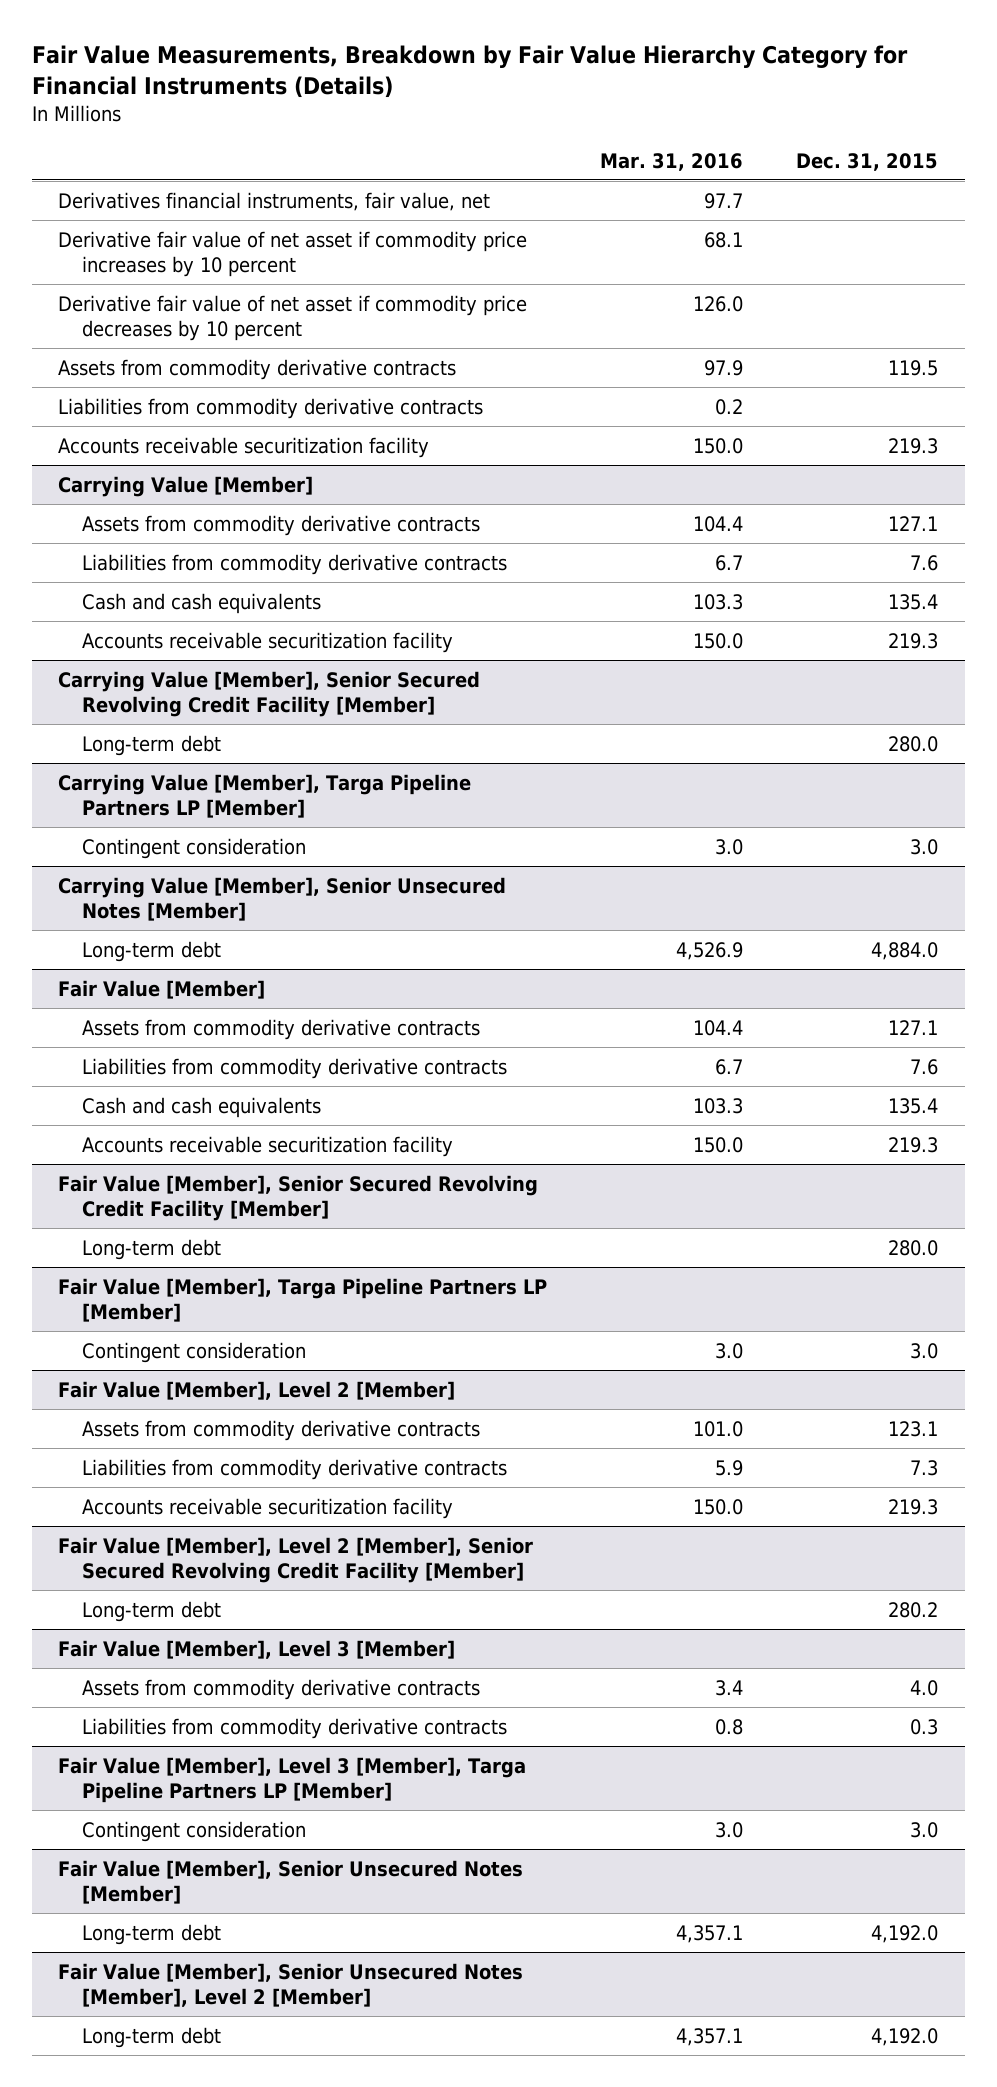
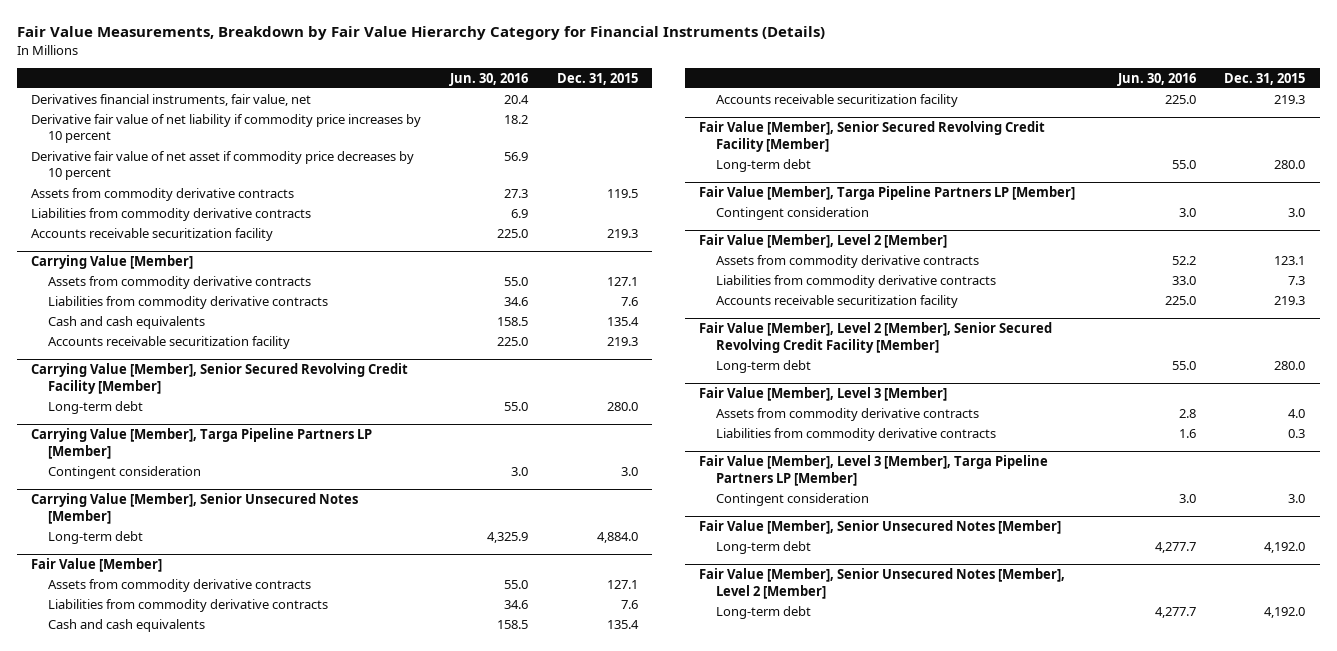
[600,152,744,171] Mar. 31, 2016 -> none
none -> [449,72,529,86] Jun. 30, 2016
[58,230,528,277] Derivative fair value of net asset if commodity price increases by 10 percent -> [31,113,422,144] Derivative fair value of net liability if commodity price increases by 10 percent
[888,1601,939,1618] 280.2 -> [1274,360,1306,370] 280.0

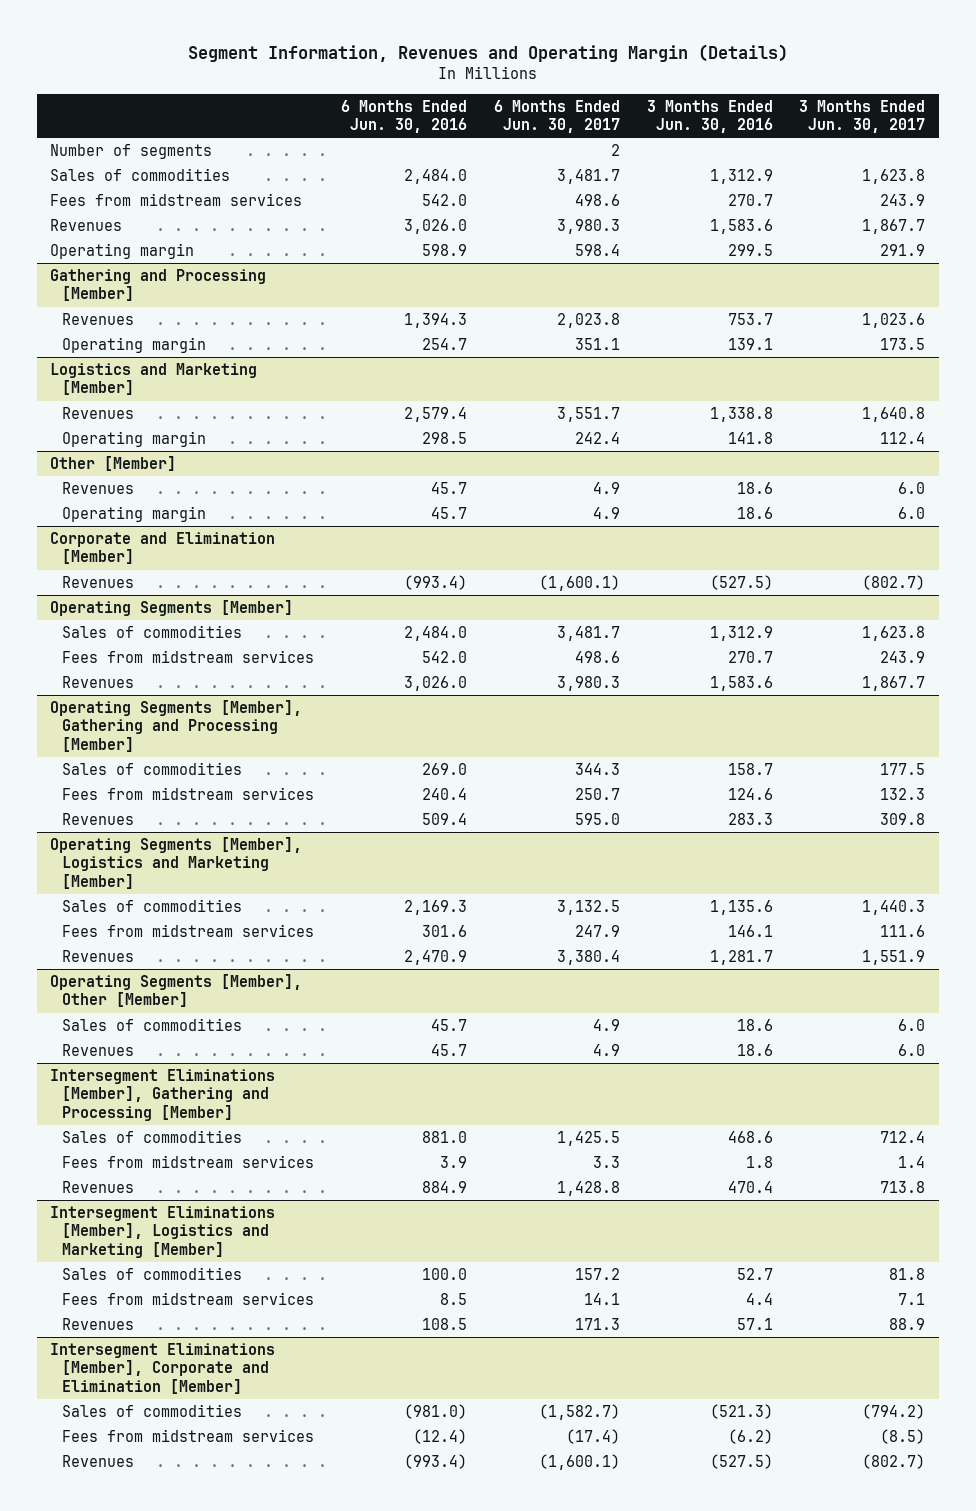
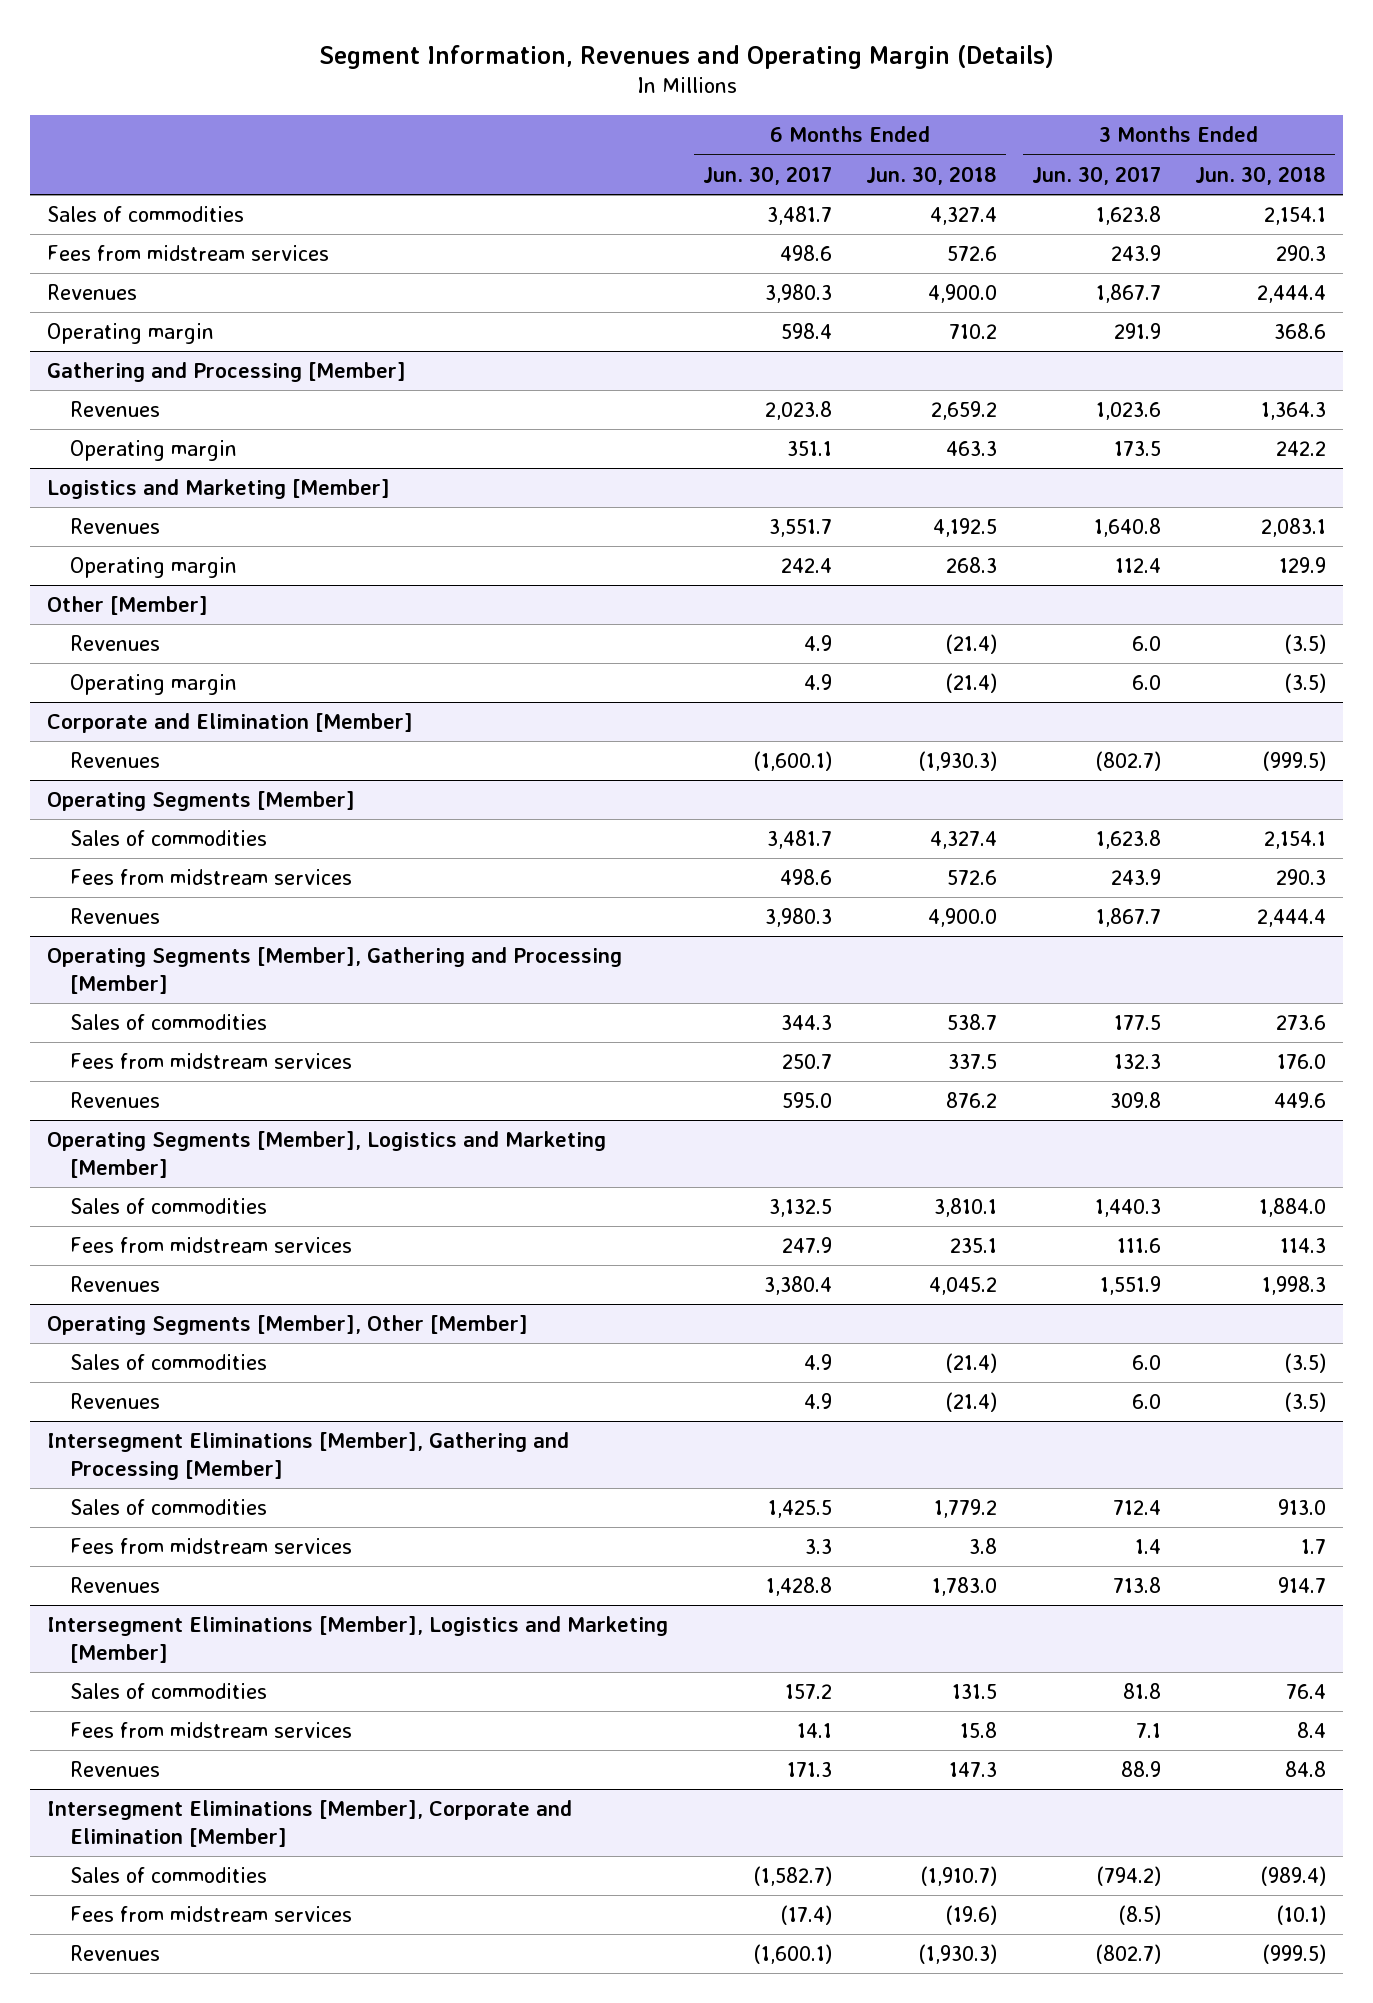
[340,99,467,134] 6 Months Ended Jun. 30, 2016 -> none
[646,99,773,134] 3 Months Ended Jun. 30, 2016 -> none
none -> [866,165,998,185] Jun. 30, 2018
none -> [1195,165,1327,185] Jun. 30, 2018
[50,144,213,160] Number of segments -> none

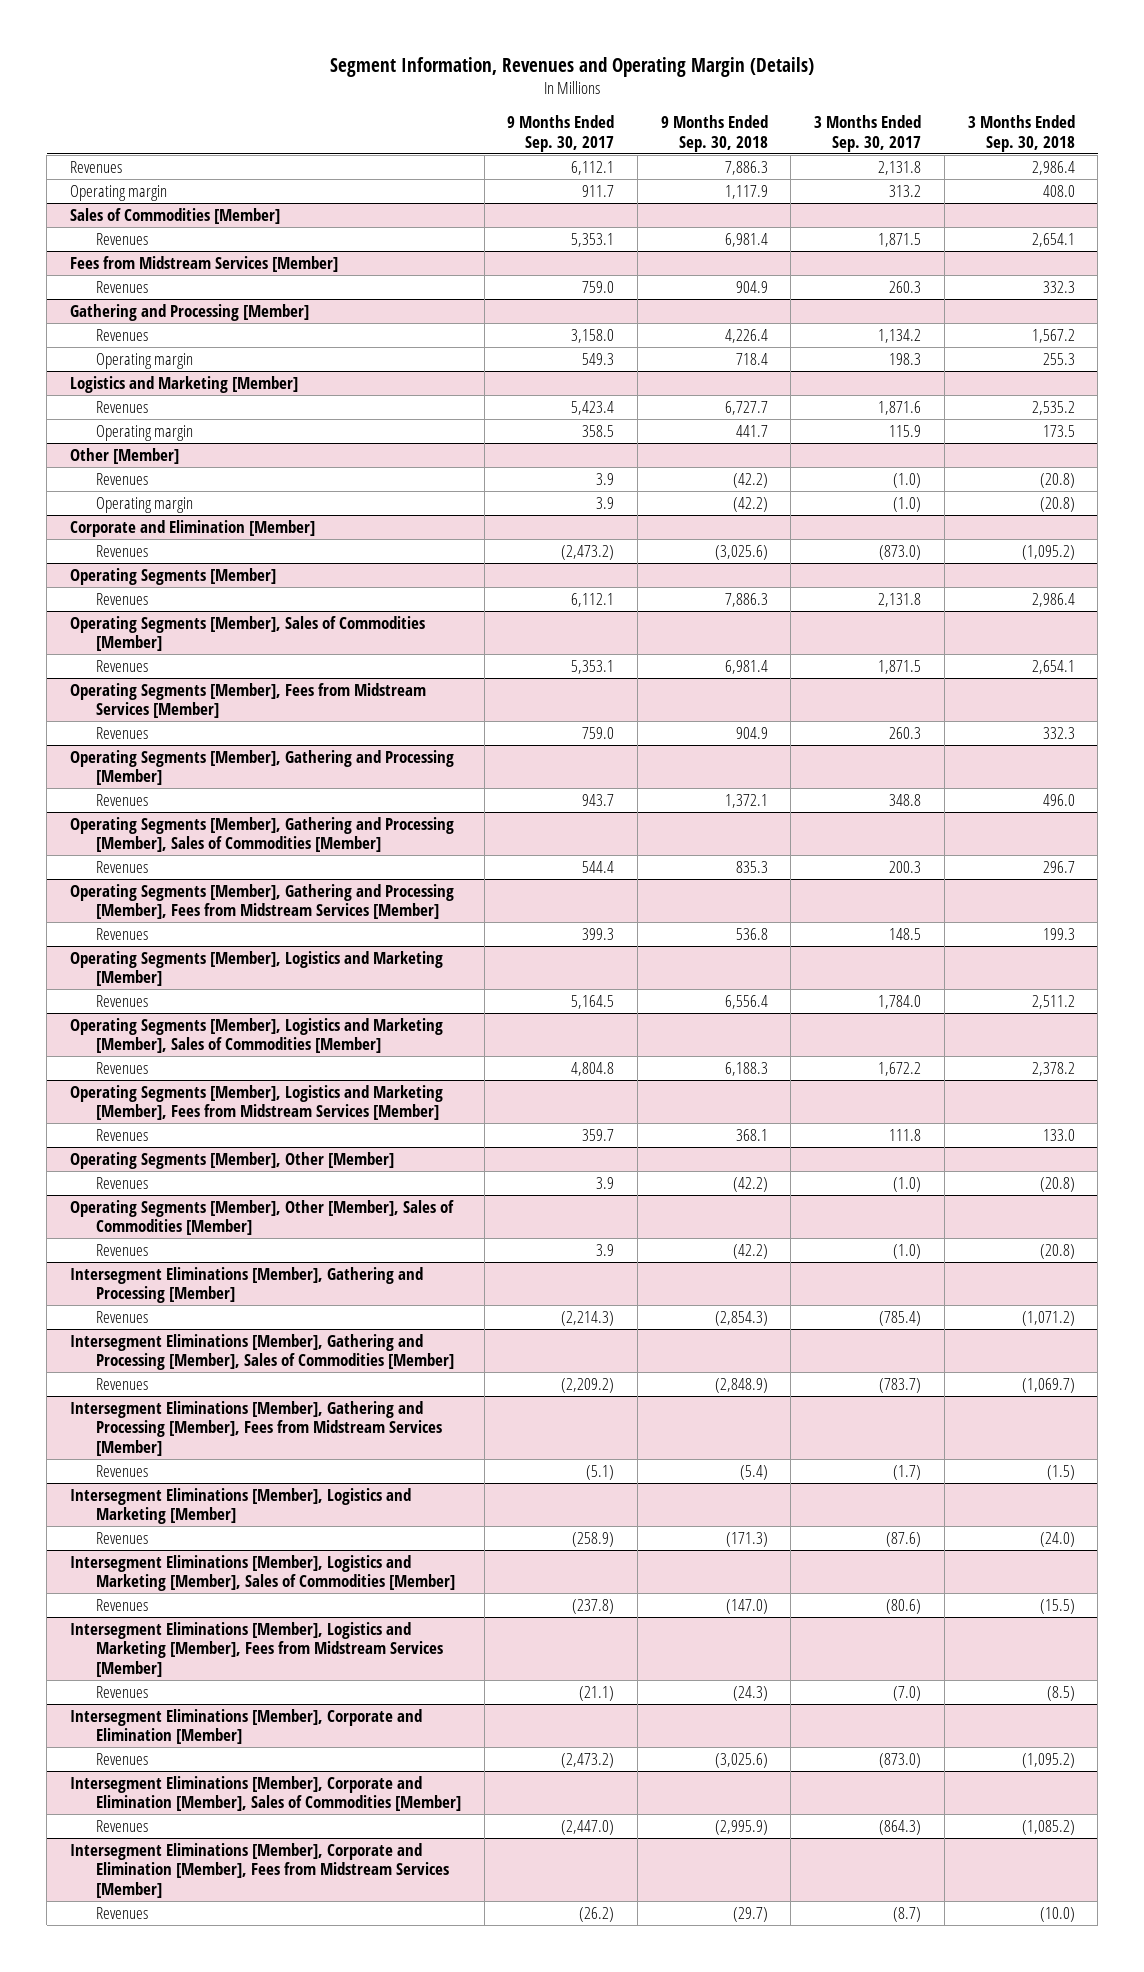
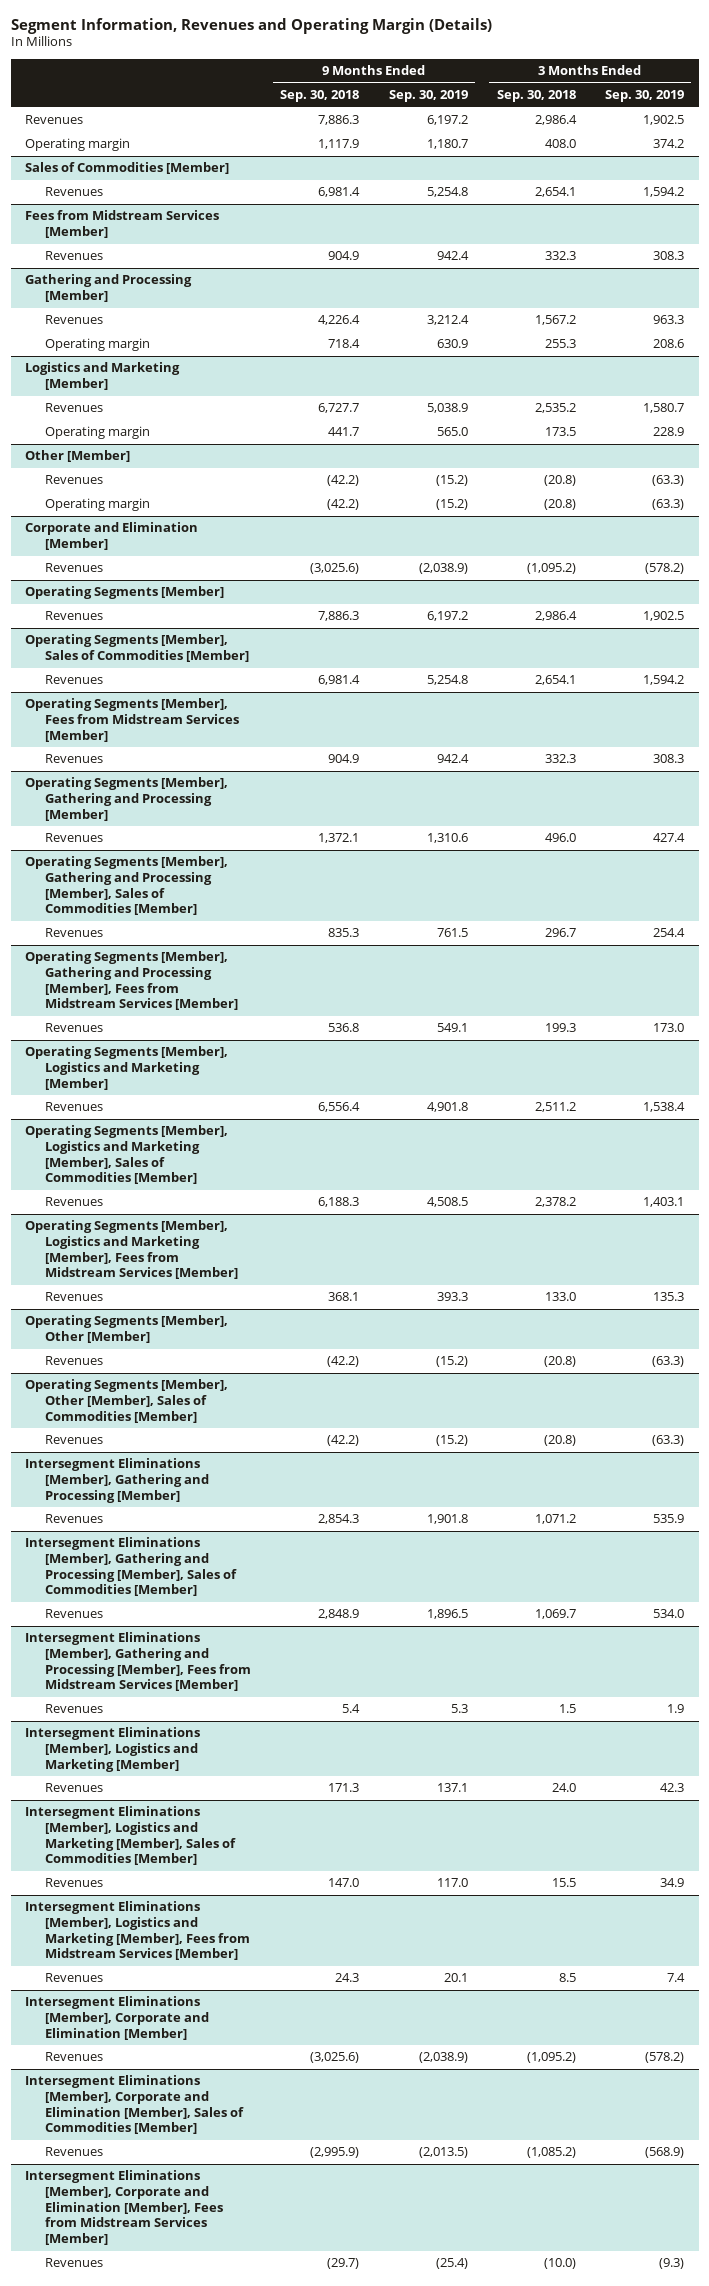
[507,115,615,152] 9 Months Ended Sep. 30, 2017 -> none
[814,115,922,152] 3 Months Ended Sep. 30, 2017 -> none
none -> [388,90,468,103] Sep. 30, 2019
none -> [605,90,685,103] Sep. 30, 2019
[714,1310,768,1326] (2,854.3) -> [318,1514,360,1525] 2,854.3
[1021,1310,1075,1326] (1,071.2) -> [534,1514,576,1525] 1,071.2
[714,1377,768,1393] (2,848.9) -> [318,1609,360,1620] 2,848.9
[1021,1377,1075,1393] (1,069.7) -> [534,1609,576,1620] 1,069.7
[739,1464,768,1480] (5.4) -> [342,1704,361,1714] 5.4
[1046,1464,1075,1480] (1.5) -> [558,1704,576,1714] 1.5
[725,1531,768,1547] (171.3) -> [328,1783,360,1793] 171.3
[1039,1531,1075,1547] (24.0) -> [551,1783,576,1793] 24.0
[725,1598,768,1614] (147.0) -> [328,1878,360,1888] 147.0
[1039,1598,1075,1614] (15.5) -> [551,1878,576,1888] 15.5
[732,1685,768,1701] (24.3) -> [335,1973,360,1983] 24.3
[1046,1685,1075,1701] (8.5) -> [558,1973,576,1983] 8.5

